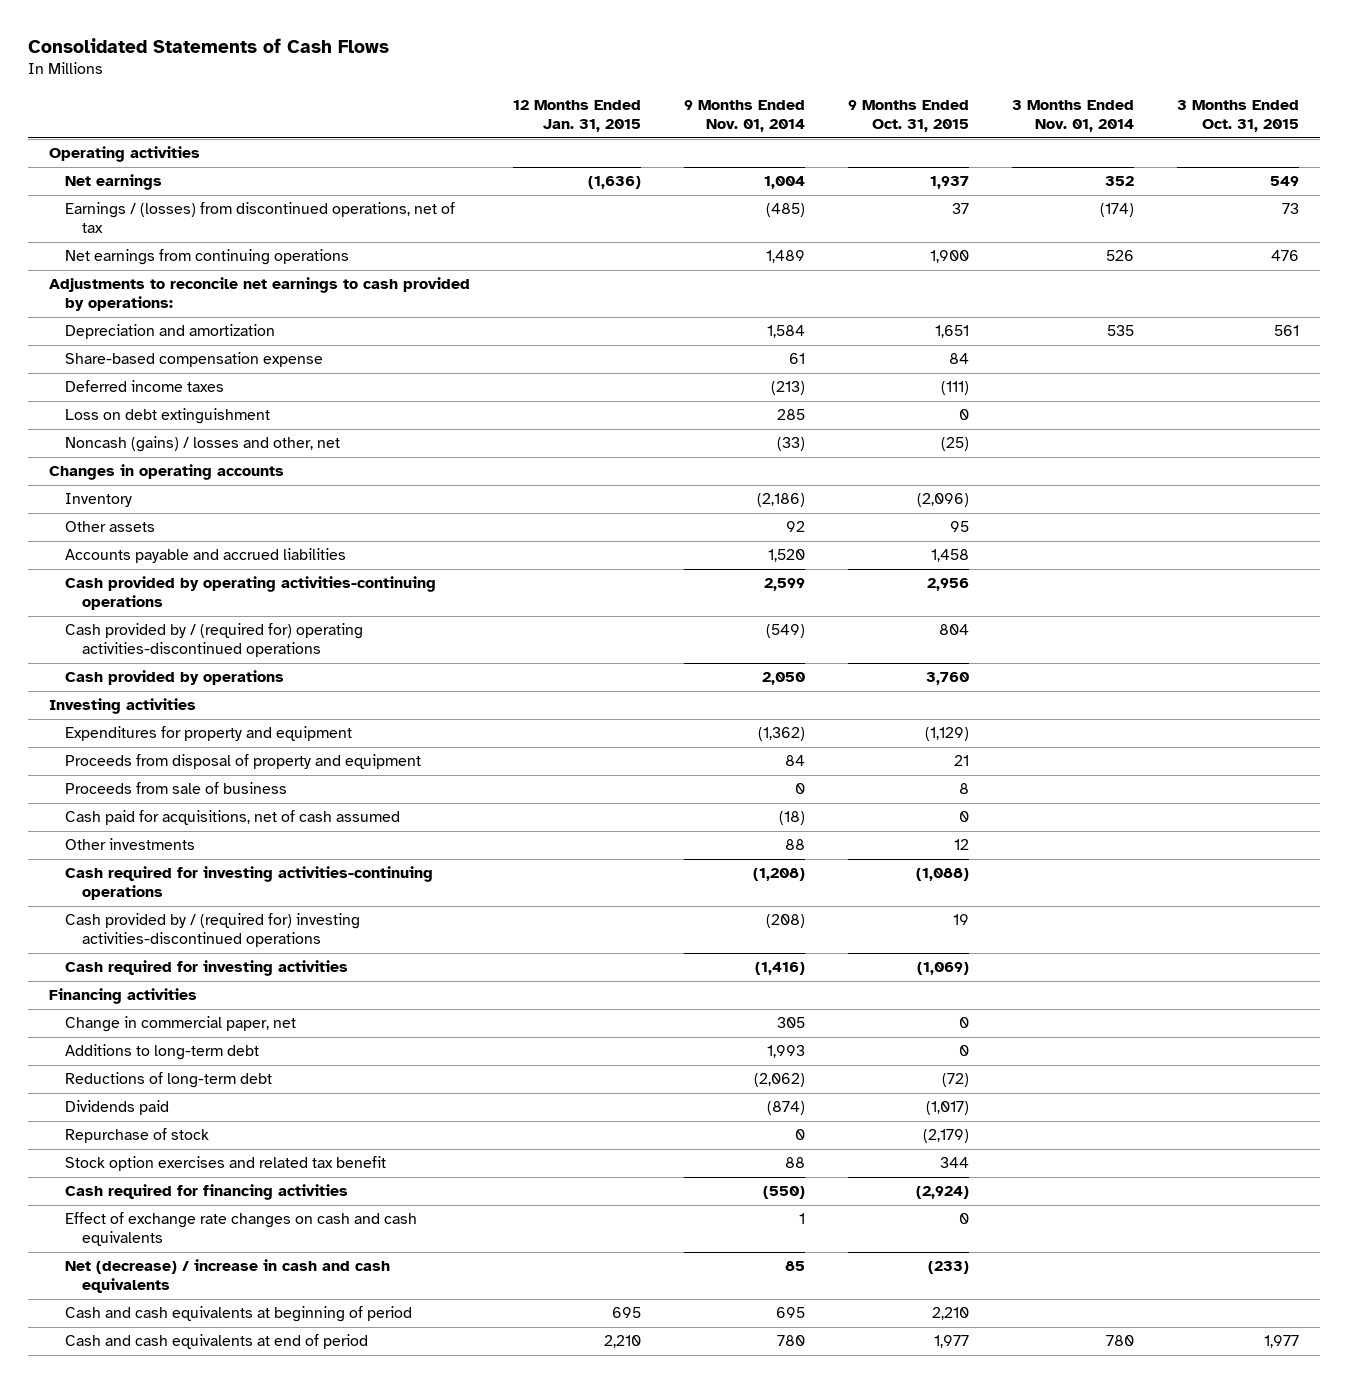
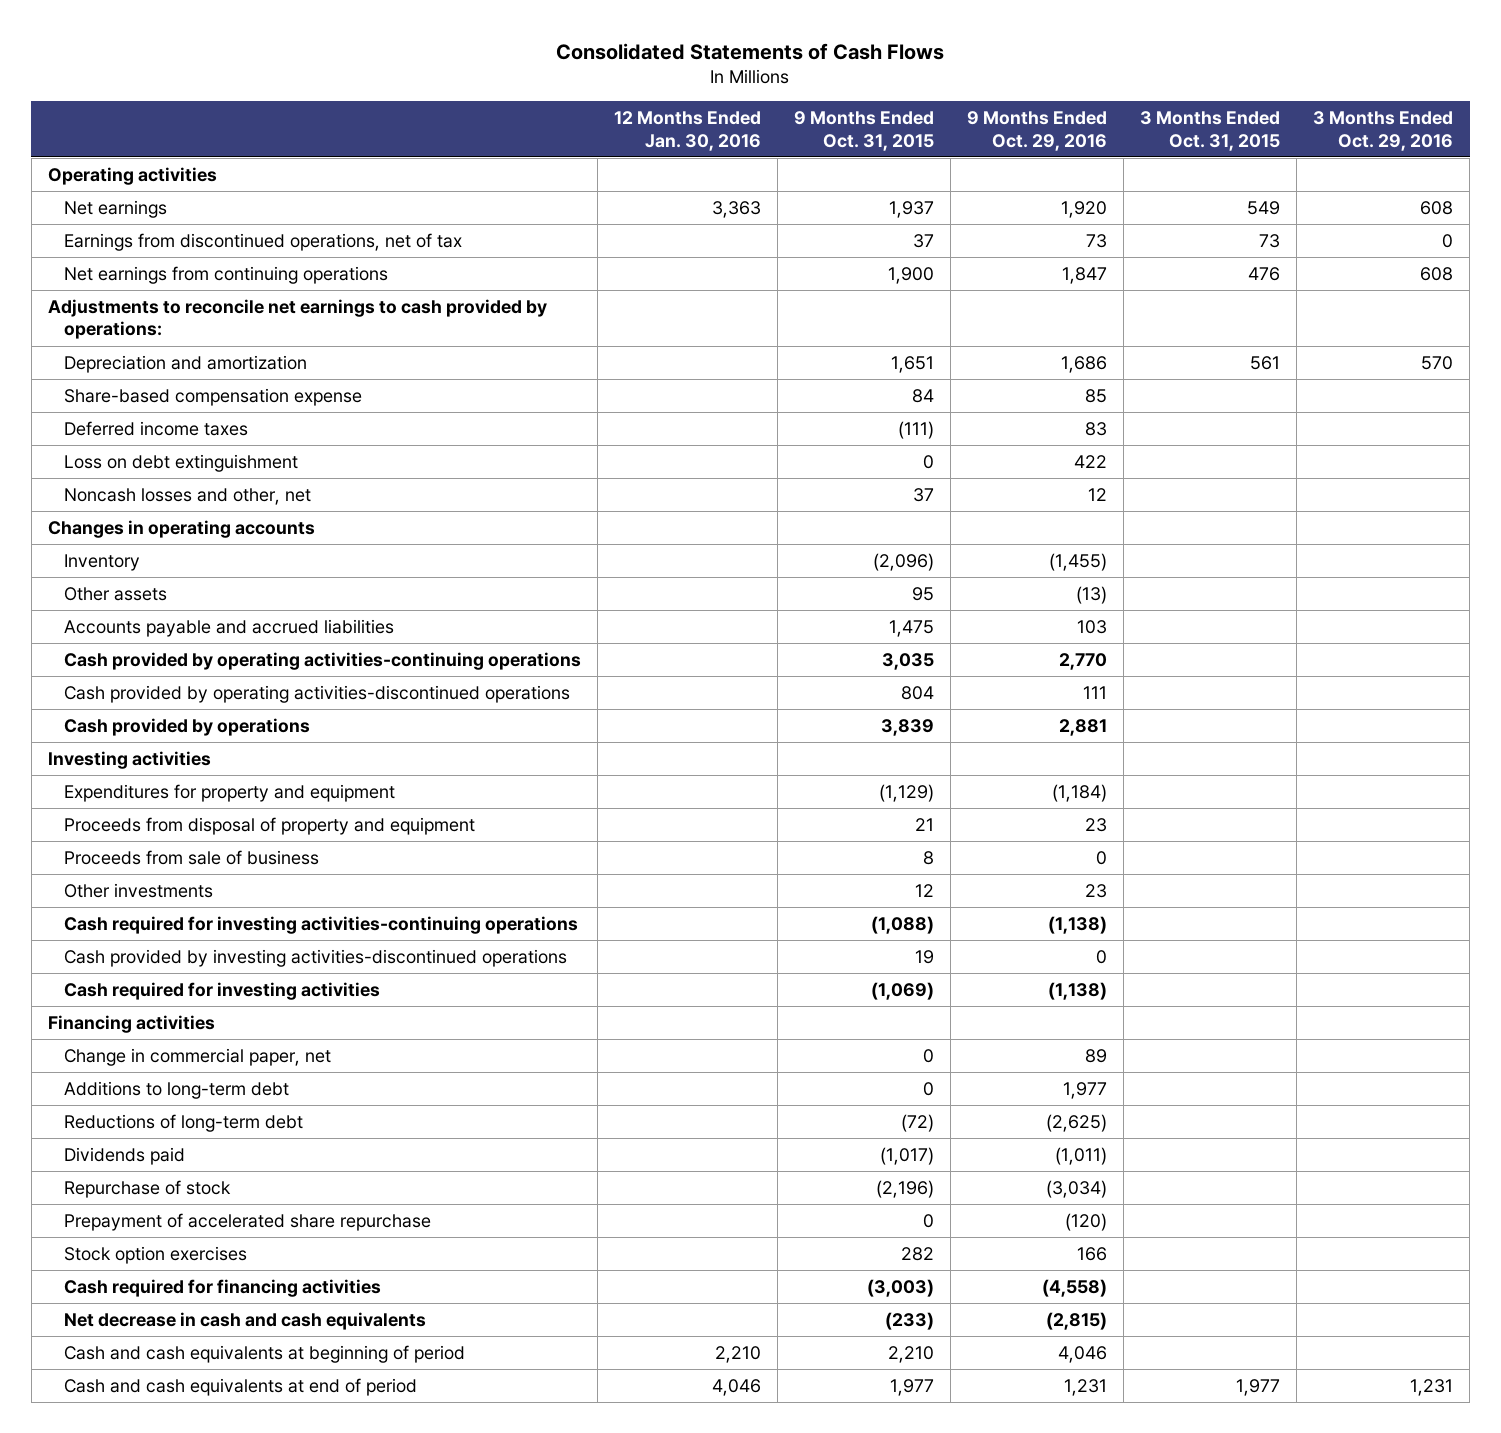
[512,99,641,133] 12 Months Ended Jan. 31, 2015 -> none
[683,99,805,133] 9 Months Ended Nov. 01, 2014 -> none
[1011,99,1134,133] 3 Months Ended Nov. 01, 2014 -> none
none -> [614,111,762,151] 12 Months Ended Jan. 30, 2016
none -> [967,111,1108,151] 9 Months Ended Oct. 29, 2016
none -> [1313,111,1454,151] 3 Months Ended Oct. 29, 2016
[65,202,456,234] Earnings / (losses) from discontinued operations, net of tax -> [64,232,463,251] Earnings from discontinued operations, net of tax
[65,436,341,453] Noncash (gains) / losses and other, net -> [64,487,312,505] Noncash losses and other, net
[940,437,969,452] (25) -> [913,487,935,502] 37
[930,549,969,563] 1,458 -> [889,619,935,637] 1,475
[926,578,969,592] 2,956 -> [882,652,935,670] 3,035
[65,623,364,658] Cash provided by / (required for) operating activities-discontinued operations -> [64,684,571,703] Cash provided by operating activities-discontinued operations
[925,672,969,686] 3,760 -> [881,718,935,736] 3,839
[65,810,401,826] Cash paid for acquisitions, net of cash assumed -> none
[65,913,361,948] Cash provided by / (required for) investing activities-discontinued operations -> [64,948,568,967] Cash provided by investing activities-discontinued operations
[65,1212,418,1247] Effect of exchange rate changes on cash and cash equivalents -> none
[922,1129,969,1144] (2,179) -> [876,1179,935,1198] (2,196)
none -> [64,1212,432,1231] Prepayment of accelerated share repurchase
[65,1156,387,1172] Stock option exercises and related tax benefit -> [64,1245,248,1264] Stock option exercises
[939,1157,969,1169] 344 -> [901,1246,935,1261] 282
[915,1186,969,1200] (2,924) -> [867,1278,935,1297] (3,003)
[65,1259,391,1294] Net (decrease) / increase in cash and cash equivalents -> [64,1311,427,1330] Net decrease in cash and cash equivalents

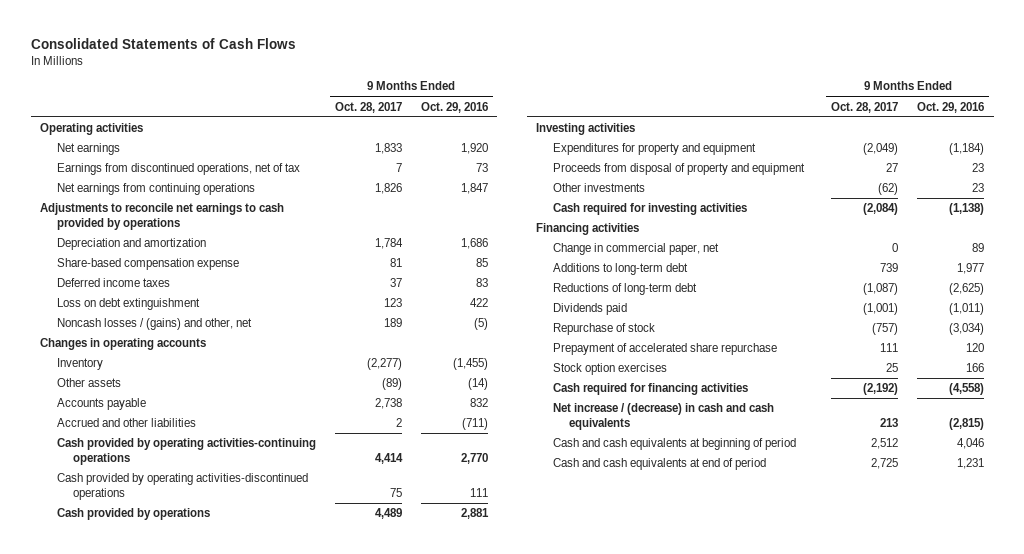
[614,111,762,151] 12 Months Ended Jan. 30, 2016 -> none
[794,111,935,151] 9 Months Ended Oct. 31, 2015 -> none
[1140,111,1281,151] 3 Months Ended Oct. 31, 2015 -> none
[1313,111,1454,151] 3 Months Ended Oct. 29, 2016 -> none
none -> [334,101,402,113] Oct. 28, 2017
[47,298,547,340] Adjustments to reconcile net earnings to cash provided by operations: -> [40,203,285,230] Adjustments to reconcile net earnings to cash provided by operations
[64,487,312,505] Noncash losses and other, net -> [56,318,252,331] Noncash losses / (gains) and other, net
[1088,487,1108,501] 12 -> [473,318,488,331] (5)
[1076,585,1108,604] (13) -> [467,378,488,391] (14)
none -> [56,398,146,411] Accounts payable
[64,618,395,637] Accounts payable and accrued liabilities -> [56,418,196,428] Accrued and other liabilities
[1077,619,1108,634] 103 -> [461,418,488,431] (711)
[64,849,320,865] Proceeds from sale of business -> none
[64,915,579,934] Cash required for investing activities-continuing operations -> none
[64,948,568,967] Cash provided by investing activities-discontinued operations -> none
[1065,1212,1108,1231] (120) -> [966,343,985,353] 120
[64,1311,427,1330] Net decrease in cash and cash equivalents -> [552,403,774,430] Net increase / (decrease) in cash and cash equivalents

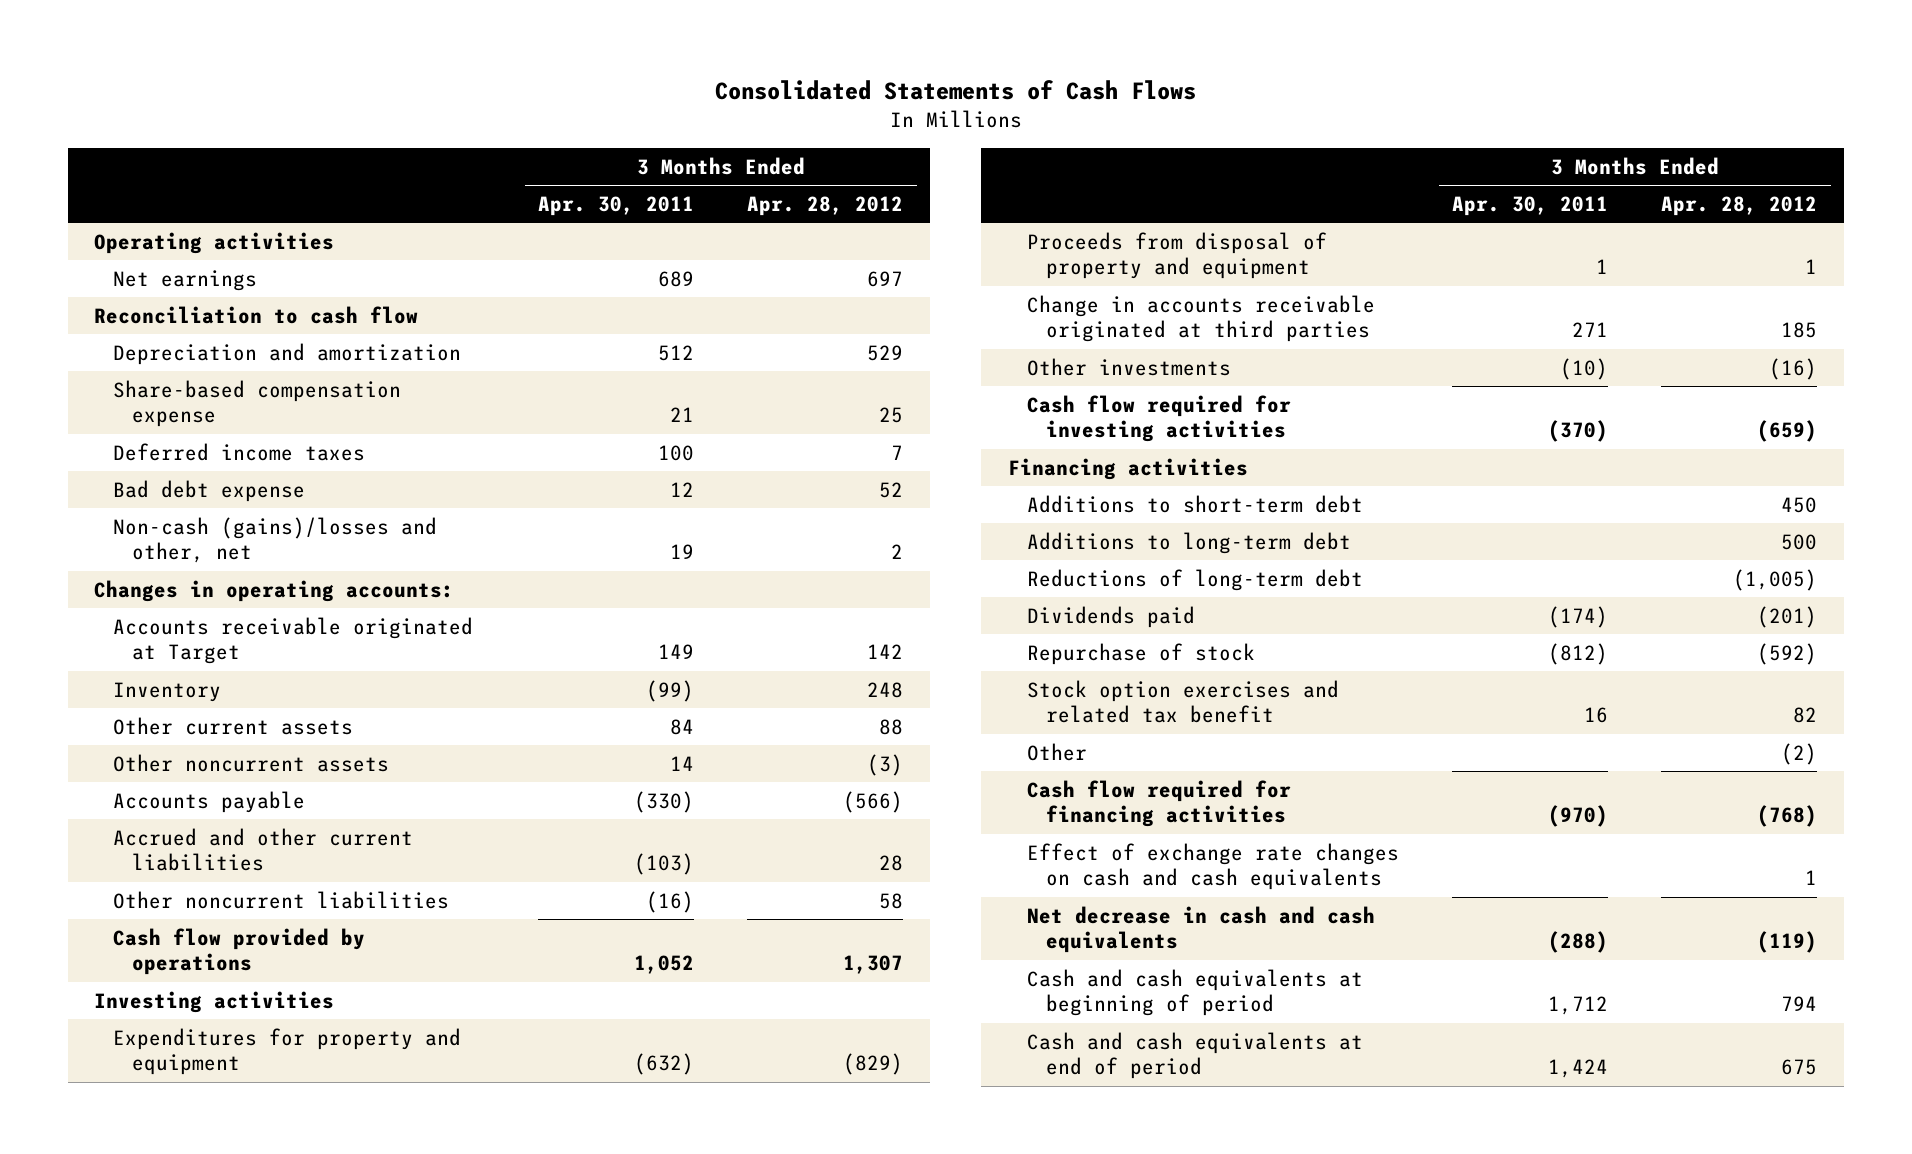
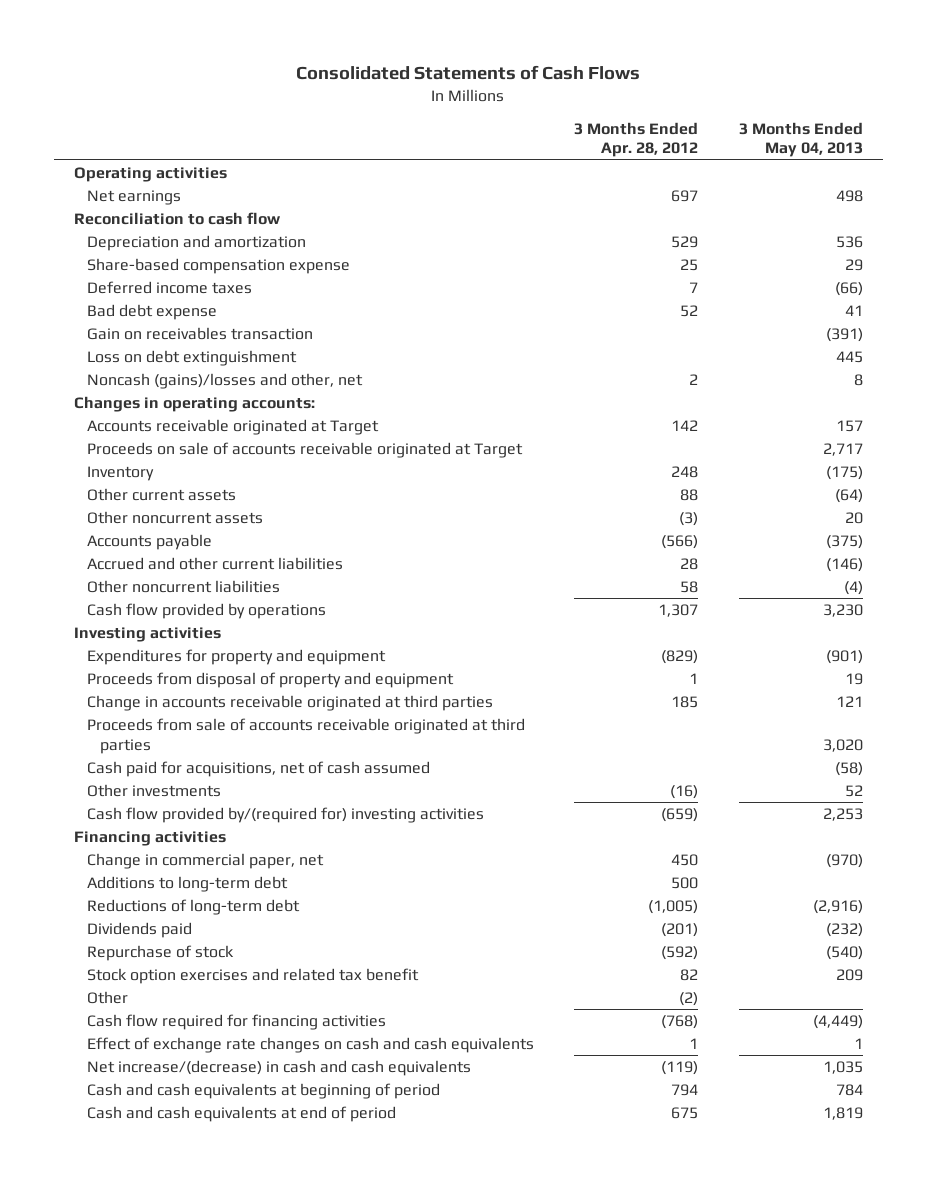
[538,196,695,217] Apr. 30, 2011 -> none
none -> [738,121,863,158] 3 Months Ended May 04, 2013
none -> [87,326,314,340] Gain on receivables transaction
none -> [87,349,298,366] Loss on debt extinguishment
[113,516,438,564] Non-cash (gains)/losses and other, net -> [87,372,364,389] Noncash (gains)/losses and other, net
none -> [87,441,524,458] Proceeds on sale of accounts receivable originated at Target
none -> [87,717,526,754] Proceeds from sale of accounts receivable originated at third parties
none -> [87,760,431,777] Cash paid for acquisitions, net of cash assumed
[1027,394,1292,443] Cash flow required for investing activities -> [87,806,485,823] Cash flow provided by/(required for) investing activities
[1027,494,1364,513] Additions to short-term debt -> none
none -> [87,852,325,869] Change in commercial paper, net
[1027,905,1376,954] Net decrease in cash and cash equivalents -> [87,1059,472,1076] Net increase/(decrease) in cash and cash equivalents

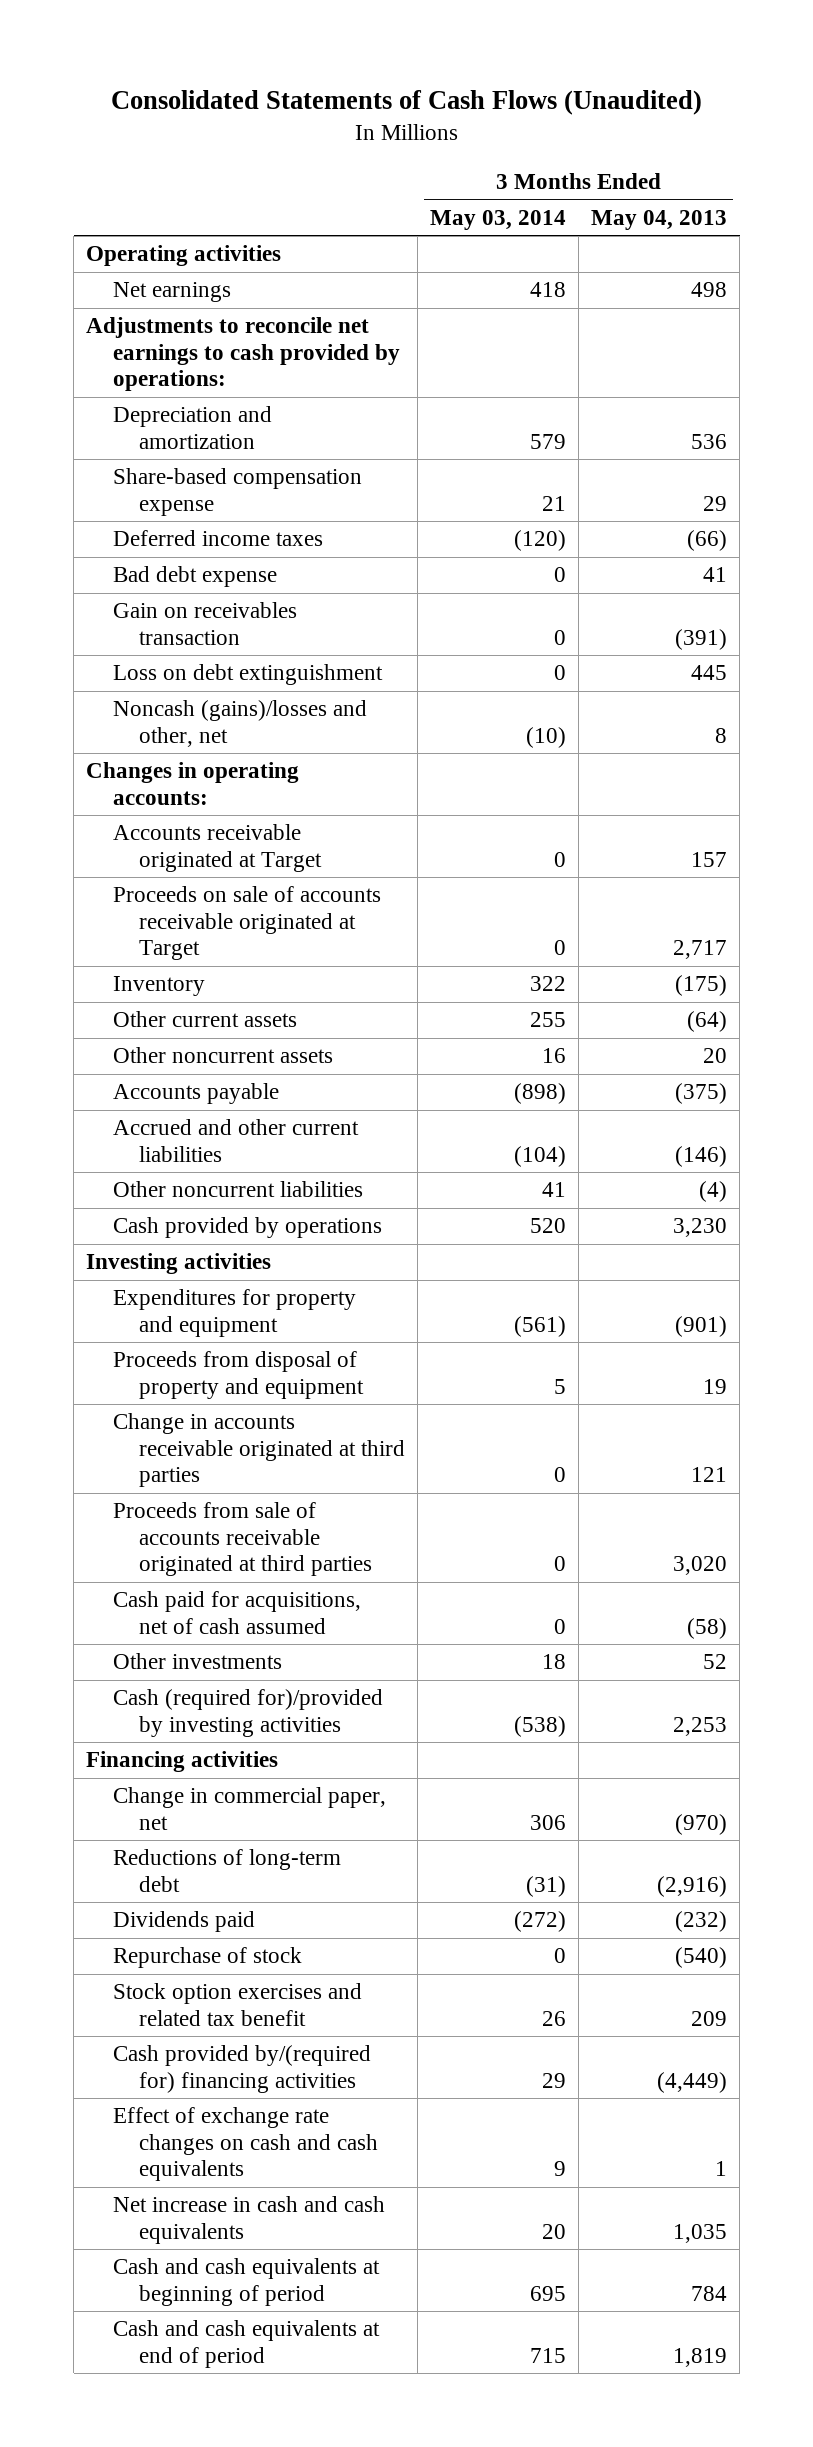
[296,65,641,81] Consolidated Statements of Cash Flows -> [110,90,702,116] Consolidated Statements of Cash Flows (Unaudited)
[574,121,699,158] 3 Months Ended Apr. 28, 2012 -> none
none -> [430,209,567,230] May 03, 2014
[74,211,282,225] Reconciliation to cash flow -> [86,317,400,392] Adjustments to reconcile net earnings to cash provided by operations:
[87,602,327,619] Cash flow provided by operations -> [112,1217,382,1239] Cash provided by operations
[87,806,485,823] Cash flow provided by/(required for) investing activities -> [112,1689,383,1737] Cash (required for)/provided by investing activities
[87,875,289,892] Additions to long-term debt -> none
[87,990,129,1004] Other -> none
[87,1013,387,1030] Cash flow required for financing activities -> [112,2045,371,2093] Cash provided by/(required for) financing activities
[87,1059,472,1076] Net increase/(decrease) in cash and cash equivalents -> [112,2196,385,2244] Net increase in cash and cash equivalents

